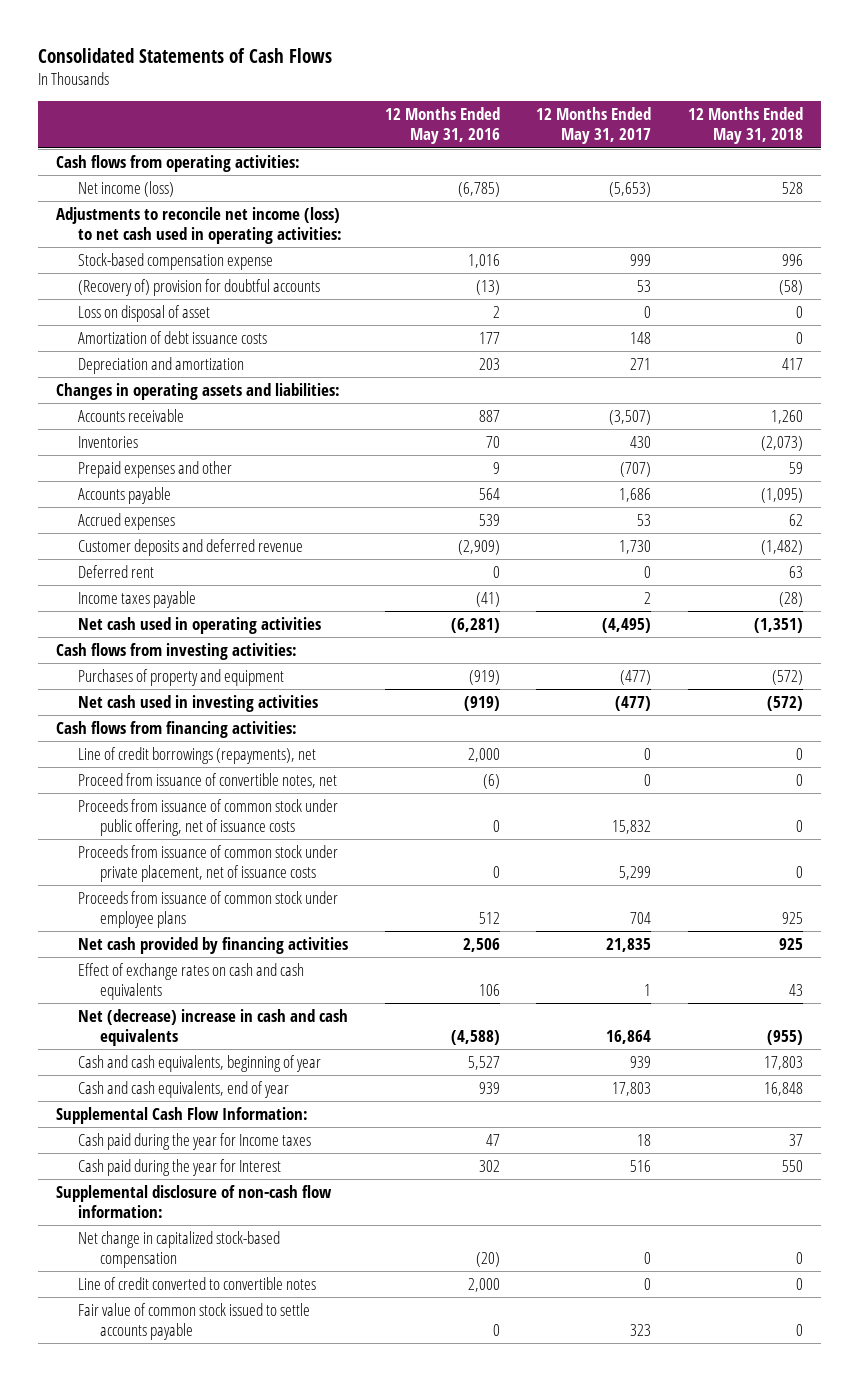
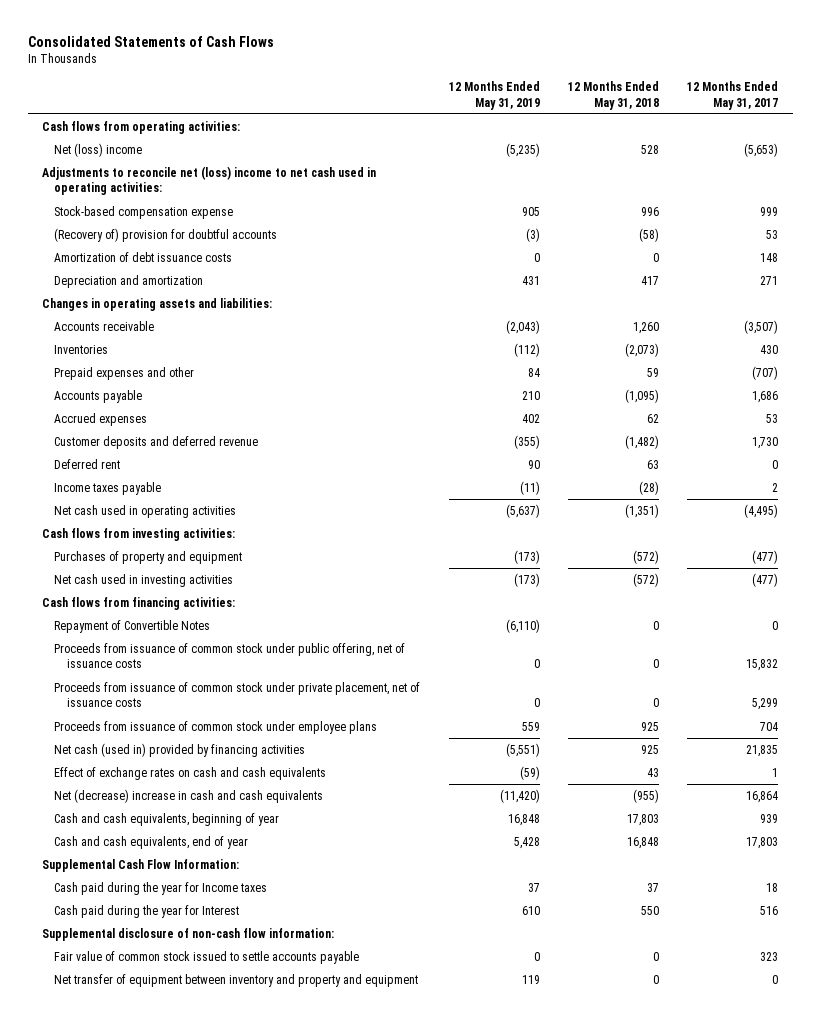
[384,106,500,145] 12 Months Ended May 31, 2016 -> none
none -> [448,81,540,110] 12 Months Ended May 31, 2019
[78,180,175,197] Net income (loss) -> [54,142,143,157] Net (loss) income
[55,206,343,245] Adjustments to reconcile net income (loss) to net cash used in operating activities: -> [41,165,376,196] Adjustments to reconcile net (loss) income to net cash used in operating activities:
[78,304,211,322] Loss on disposal of asset -> none
[78,746,317,764] Line of credit borrowings (repayments), net -> none
[78,772,338,788] Proceed from issuance of convertible notes, net -> none
none -> [54,619,211,633] Repayment of Convertible Notes
[78,936,349,954] Net cash provided by financing activities -> [54,742,306,757] Net cash (used in) provided by financing activities
[78,1230,281,1269] Net change in capitalized stock-based compensation -> none
[78,1276,317,1290] Line of credit converted to convertible notes -> none
none -> [54,973,419,987] Net transfer of equipment between inventory and property and equipment

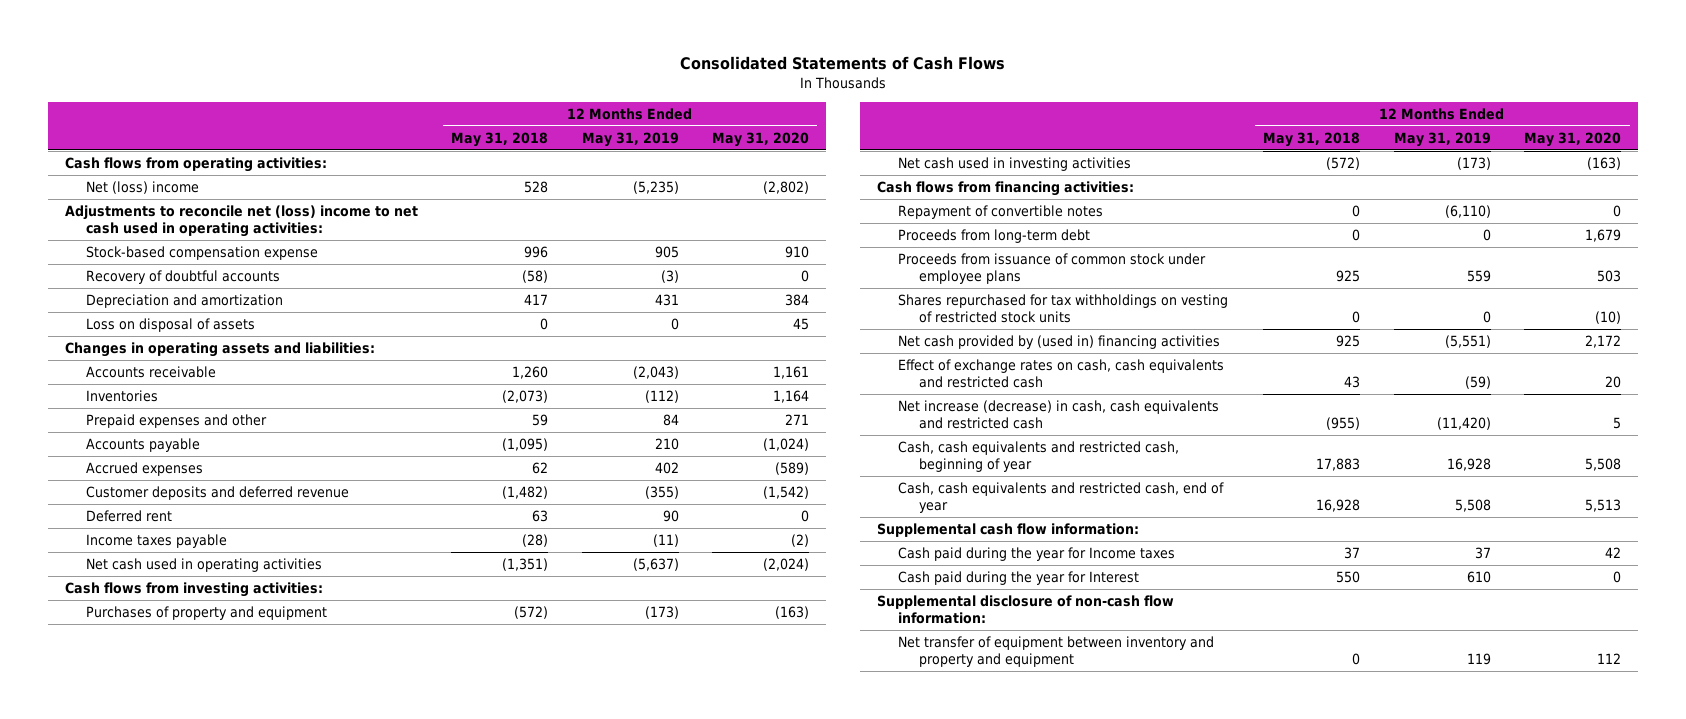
[687,81,779,110] 12 Months Ended May 31, 2017 -> none
none -> [712,131,810,147] May 31, 2020
[54,251,233,262] Amortization of debt issuance costs -> none
[54,227,278,242] (Recovery of) provision for doubtful accounts -> [85,270,280,285] Recovery of doubtful accounts
none -> [85,318,255,333] Loss on disposal of assets
[54,642,406,669] Proceeds from issuance of common stock under public offering, net of issuance costs -> none
[54,681,421,708] Proceeds from issuance of common stock under private placement, net of issuance costs -> none
[54,619,211,633] Repayment of Convertible Notes -> [897,205,1103,220] Repayment of convertible notes
none -> [897,229,1090,244] Proceeds from long-term debt
none -> [897,294,1228,324] Shares repurchased for tax withholdings on vesting of restricted stock units
[54,742,306,757] Net cash (used in) provided by financing activities -> [897,335,1220,350] Net cash provided by (used in) financing activities
[54,766,327,780] Effect of exchange rates on cash and cash equivalents -> [897,359,1224,389] Effect of exchange rates on cash, cash equivalents and restricted cash
[54,788,324,803] Net (decrease) increase in cash and cash equivalents -> [897,400,1219,430] Net increase (decrease) in cash, cash equivalents and restricted cash
[54,812,280,826] Cash and cash equivalents, beginning of year -> [897,441,1179,473] Cash, cash equivalents and restricted cash, beginning of year
[507,813,540,826] 16,848 -> [1446,458,1491,472] 16,928
[627,813,660,826] 17,803 -> [1316,458,1361,472] 17,883
[54,835,249,849] Cash and cash equivalents, end of year -> [897,482,1224,514] Cash, cash equivalents and restricted cash, end of year
[513,836,540,849] 5,428 -> [1454,499,1491,513] 5,508
[627,836,660,849] 16,848 -> [1316,499,1361,513] 16,928
[41,858,239,872] Supplemental Cash Flow Information: -> [876,523,1139,538] Supplemental cash flow information:
[54,950,360,964] Fair value of common stock issued to settle accounts payable -> none

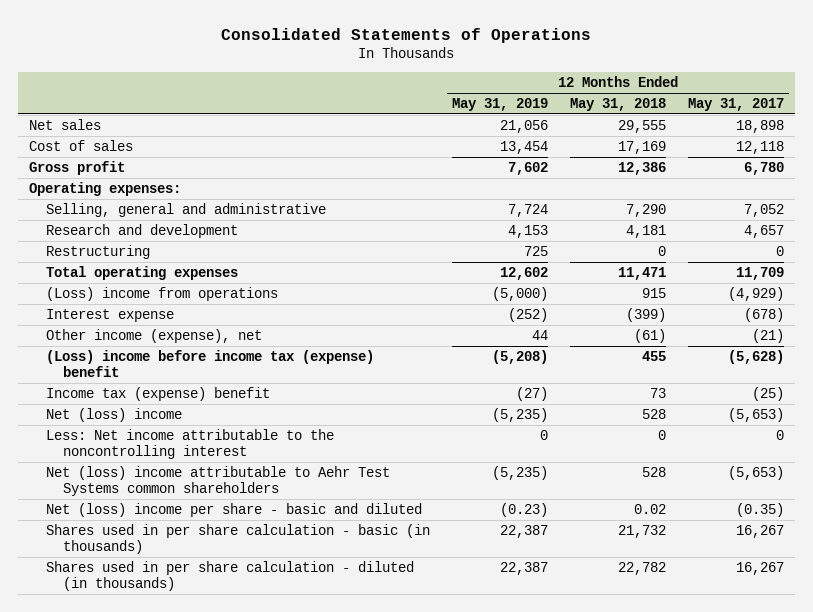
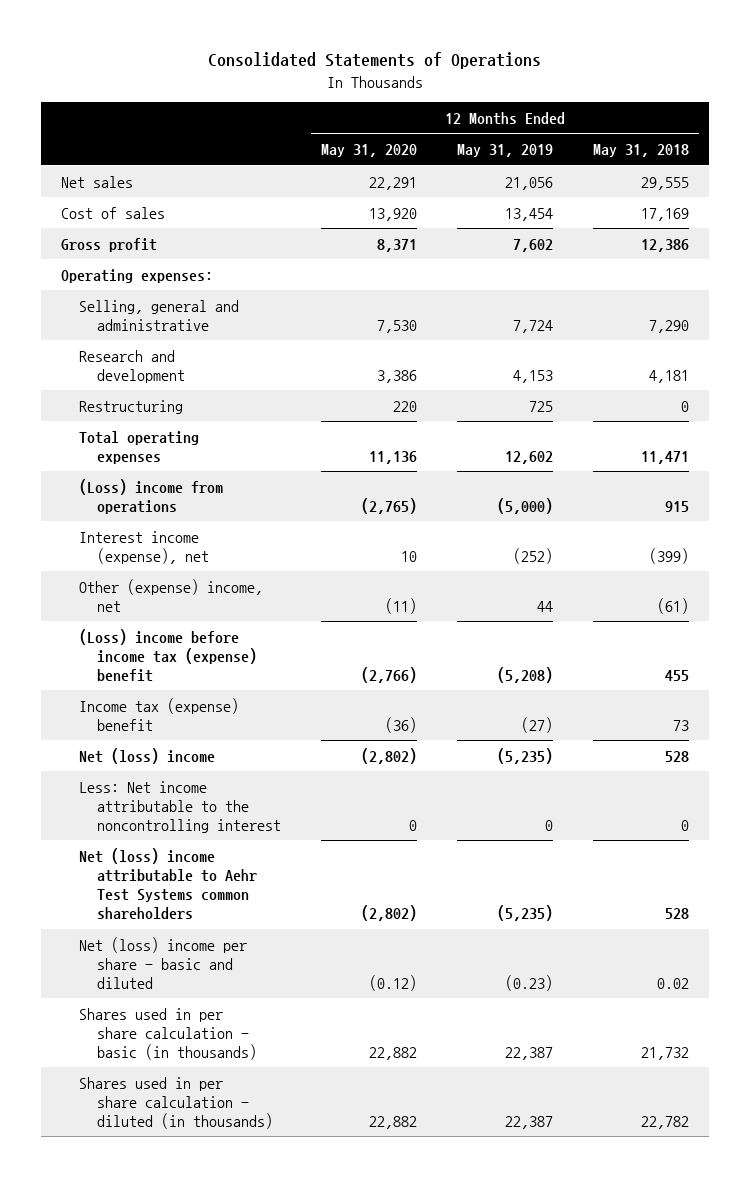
[687,98,784,112] May 31, 2017 -> none
none -> [320,144,417,158] May 31, 2020
[46,308,175,322] Interest expense -> [78,530,209,564] Interest income (expense), net
[46,328,263,343] Other income (expense), net -> [78,578,263,612] Other (expense) income, net

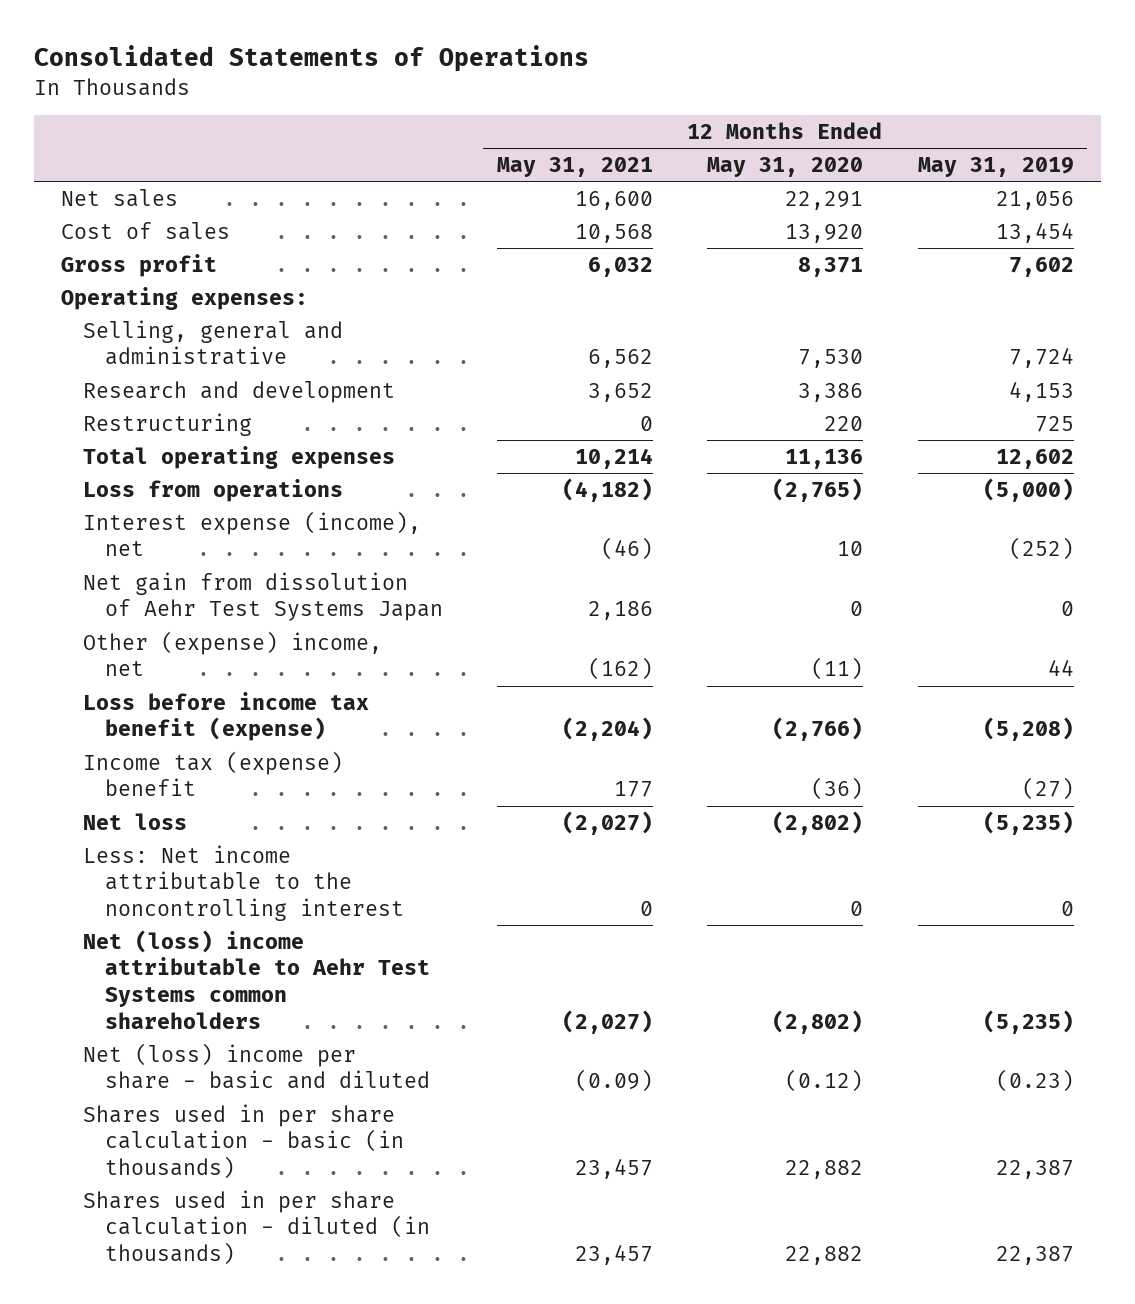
[593,144,690,158] May 31, 2018 -> none
none -> [496,157,653,178] May 31, 2021
[78,478,223,514] (Loss) income from operations -> [82,478,343,502] Loss from operations
[78,530,209,564] Interest income (expense), net -> [82,510,421,557] Interest expense (income), net
none -> [82,571,443,622] Net gain from dissolution of Aehr Test Systems Japan
[78,628,257,682] (Loss) income before income tax (expense) benefit -> [82,691,369,742] Loss before income tax benefit (expense)
[78,747,215,764] Net (loss) income -> [82,812,187,830] Net loss

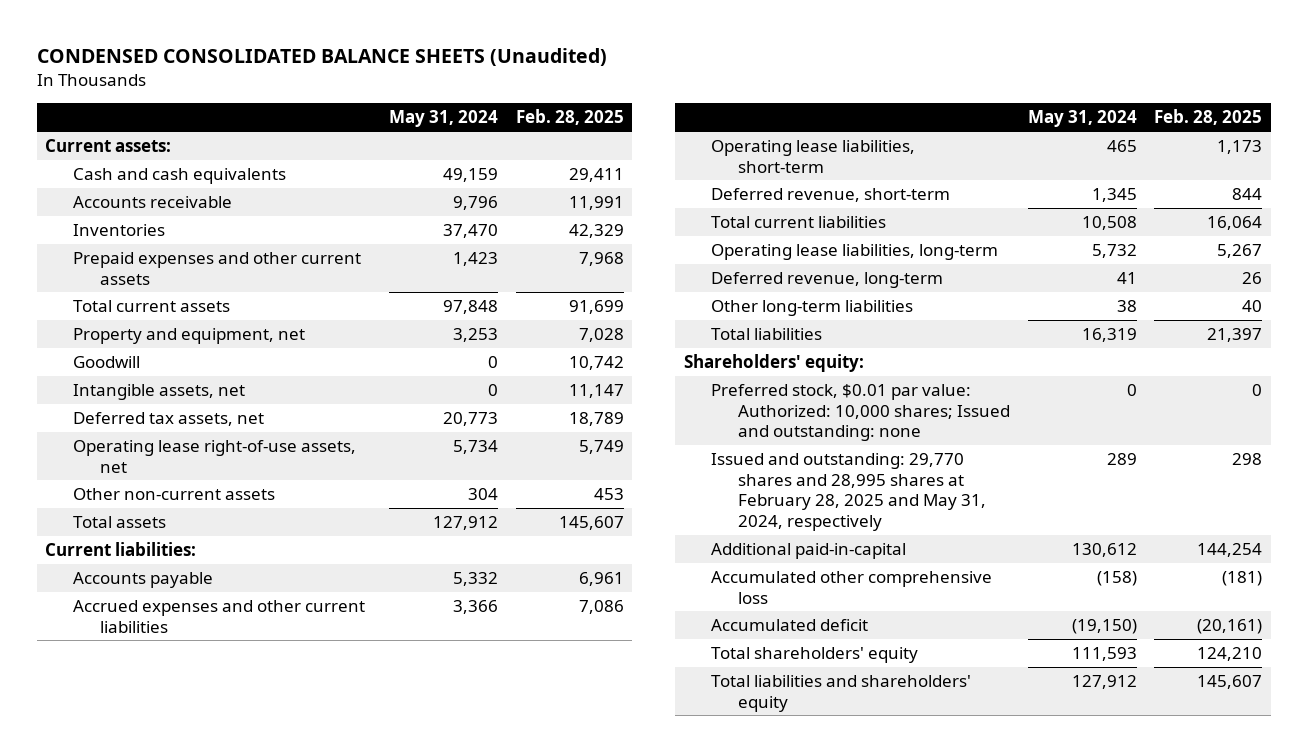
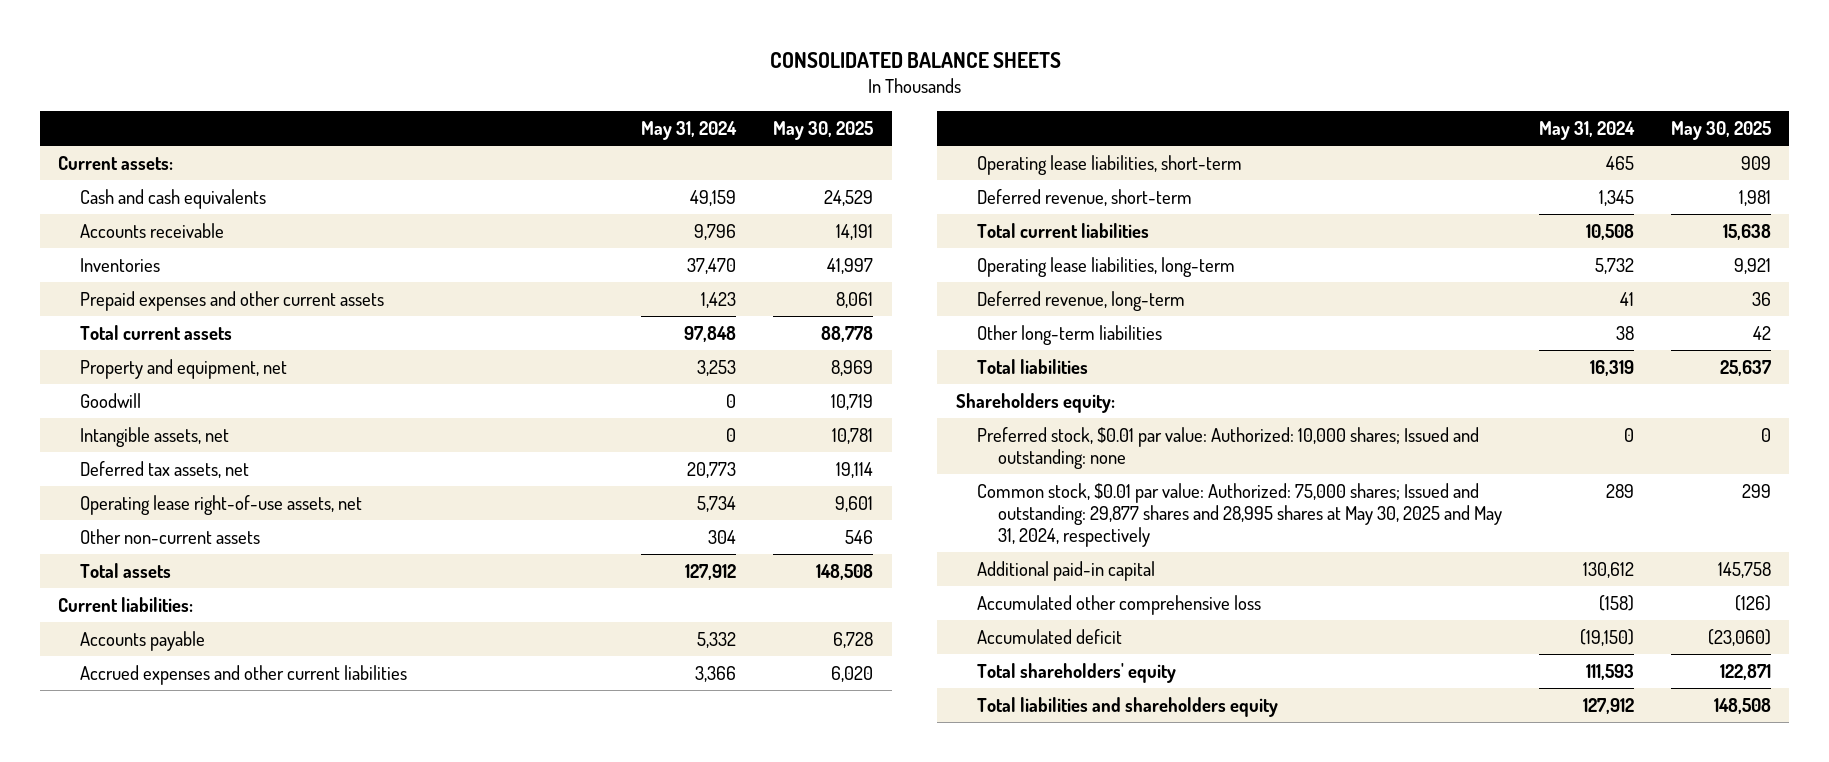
[36,48,607,67] CONDENSED CONSOLIDATED BALANCE SHEETS (Unaudited) -> [769,52,1061,69] CONSOLIDATED BALANCE SHEETS
[515,109,624,126] Feb. 28, 2025 -> none
none -> [773,120,874,140] May 30, 2025
[683,354,864,373] Shareholders' equity: -> [955,392,1115,413] Shareholders equity:
[711,453,987,532] Issued and outstanding: 29,770 shares and 28,995 shares at February 28, 2025 and May 31, 2024, respectively -> [976,482,1502,548] Common stock, $0.01 par value: Authorized: 75,000 shares; Issued and outstanding: 29,877 shares and 28,995 shares at May 30, 2025 and May 31, 2024, respectively
[711,543,907,560] Additional paid-in-capital -> [976,560,1155,581] Additional paid-in capital
[711,675,972,712] Total liabilities and shareholders' equity -> [976,696,1278,717] Total liabilities and shareholders equity

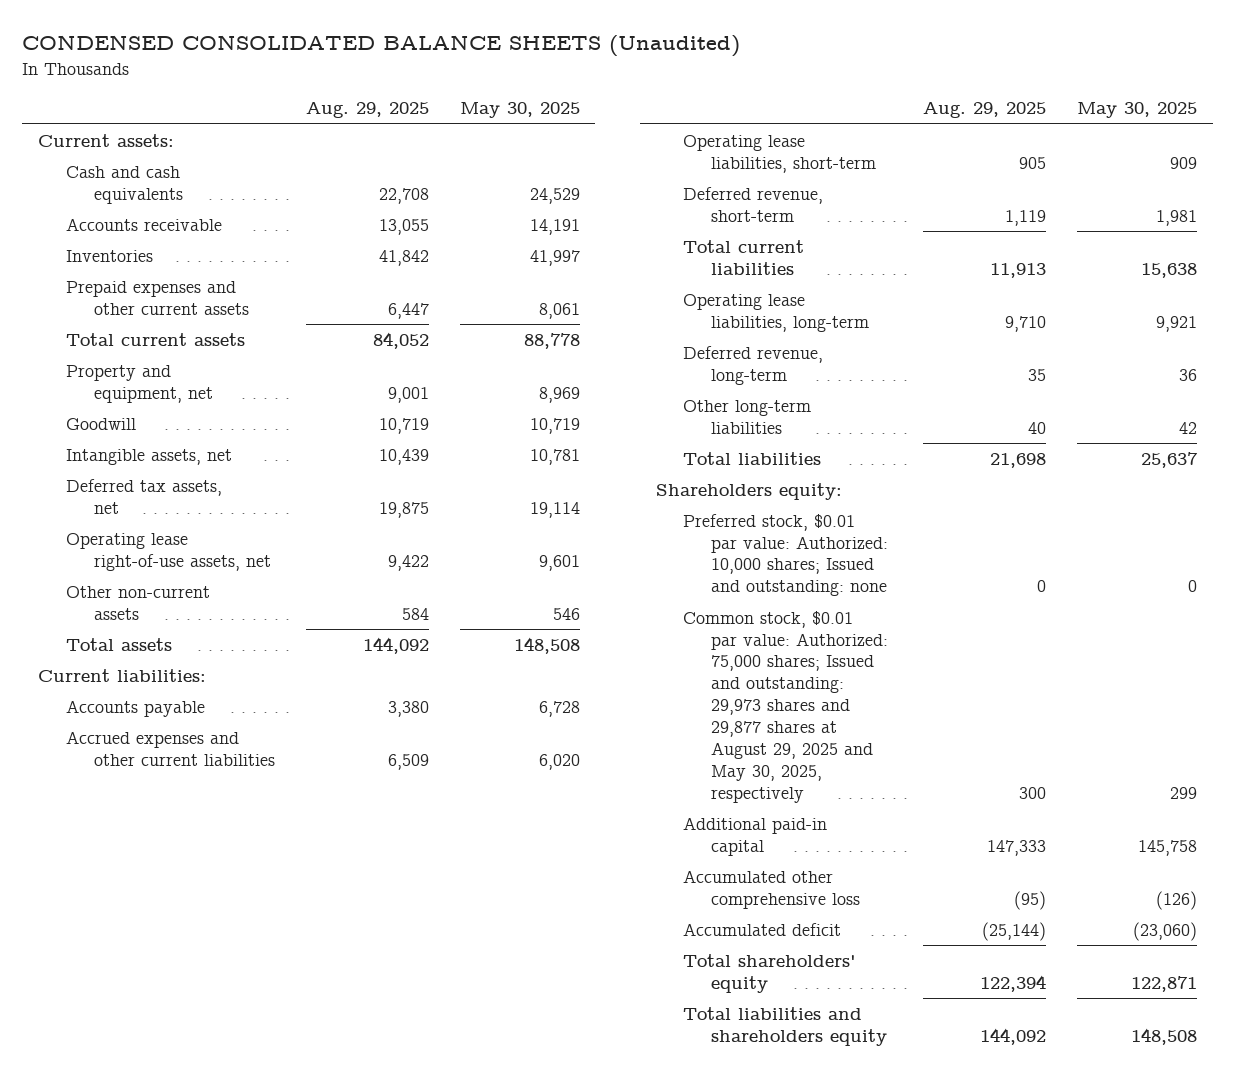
[769,52,1061,69] CONSOLIDATED BALANCE SHEETS -> [22,35,741,58] CONDENSED CONSOLIDATED BALANCE SHEETS (Unaudited)
[641,120,738,140] May 31, 2024 -> none
none -> [305,102,429,119] Aug. 29, 2025
[976,482,1502,548] Common stock, $0.01 par value: Authorized: 75,000 shares; Issued and outstanding: 29,877 shares and 28,995 shares at May 30, 2025 and May 31, 2024, respectively -> [683,610,889,804] Common stock, $0.01 par value: Authorized: 75,000 shares; Issued and outstanding: 29,973 shares and 29,877 shares at August 29, 2025 and May 30, 2025, respectively

